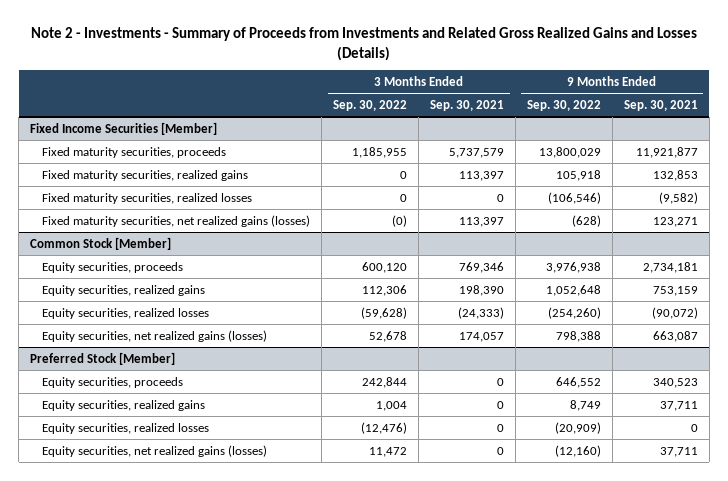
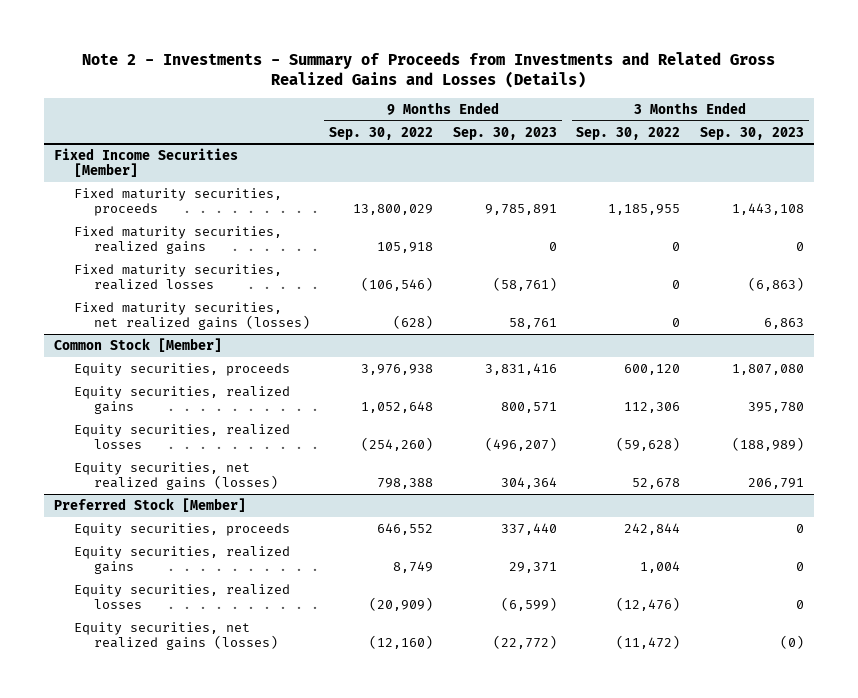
[430,100,505,112] Sep. 30, 2021 -> none
[623,100,698,112] Sep. 30, 2021 -> none
none -> [452,126,557,140] Sep. 30, 2023
none -> [700,126,805,140] Sep. 30, 2023
[392,214,408,227] (0) -> [672,318,681,328] 0
[369,446,408,457] 11,472 -> [616,635,681,650] (11,472)

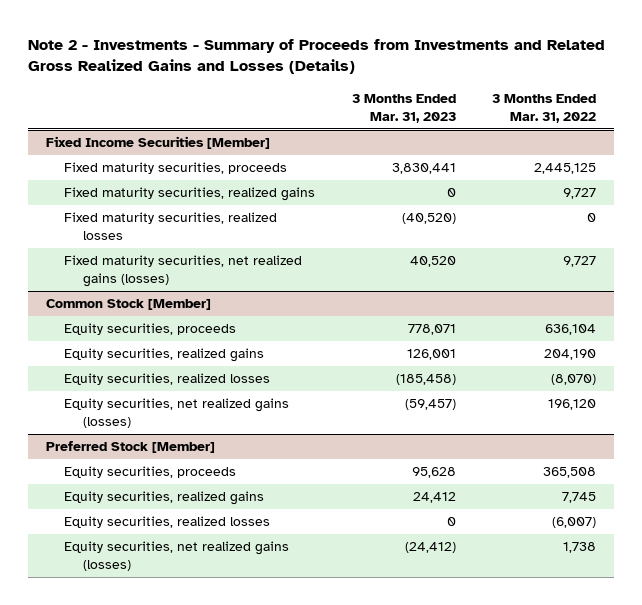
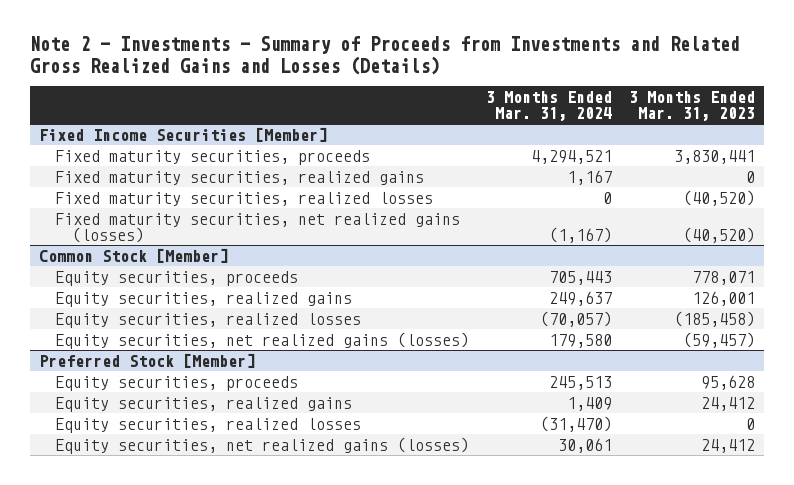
[491,93,596,123] 3 Months Ended Mar. 31, 2022 -> none
none -> [486,90,613,122] 3 Months Ended Mar. 31, 2024
[409,256,456,268] 40,520 -> [683,226,756,243] (40,520)
[404,542,456,554] (24,412) -> [701,438,756,453] 24,412

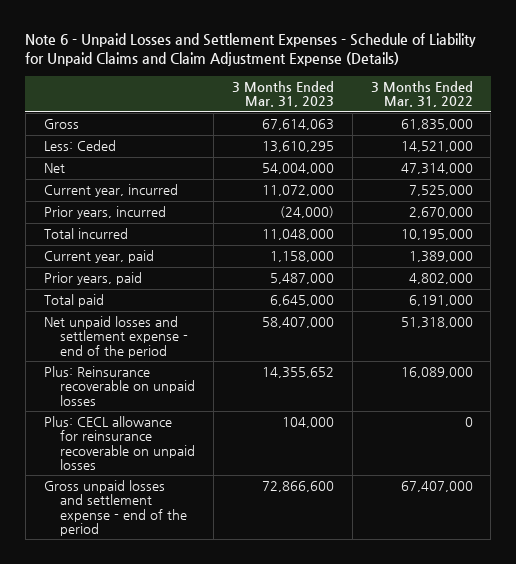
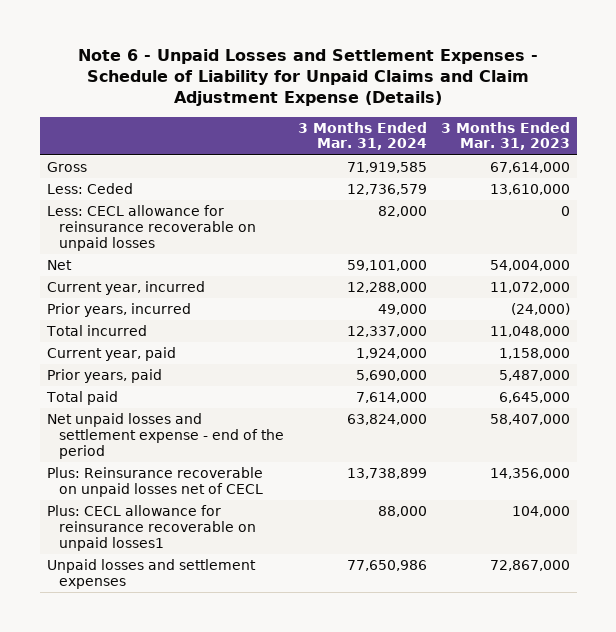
[370,80,473,108] 3 Months Ended Mar. 31, 2022 -> none
none -> [297,121,427,151] 3 Months Ended Mar. 31, 2024
[261,119,334,131] 67,614,063 -> [489,162,570,174] 67,614,000
[261,141,334,153] 13,610,295 -> [489,184,570,196] 13,610,000
none -> [46,205,256,251] Less: CECL allowance for reinsurance recoverable on unpaid losses
[43,366,196,406] Plus: Reinsurance recoverable on unpaid losses -> [46,467,263,497] Plus: Reinsurance recoverable on unpaid losses net of CECL
[261,367,334,379] 14,355,652 -> [489,468,570,480] 14,356,000
[43,416,196,470] Plus: CECL allowance for reinsurance recoverable on unpaid losses -> [46,505,256,551] Plus: CECL allowance for reinsurance recoverable on unpaid losses1
[43,480,188,536] Gross unpaid losses and settlement expense - end of the period -> [46,559,256,589] Unpaid losses and settlement expenses
[261,481,334,493] 72,866,600 -> [489,560,570,572] 72,867,000

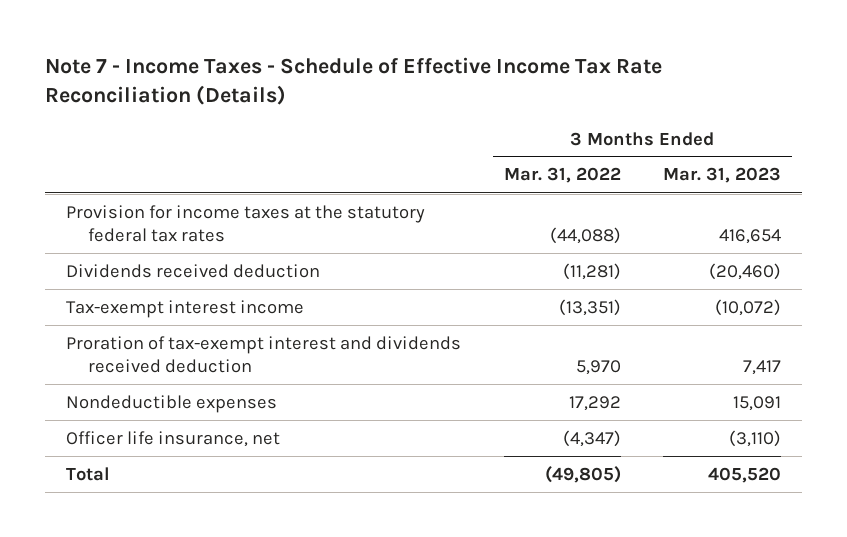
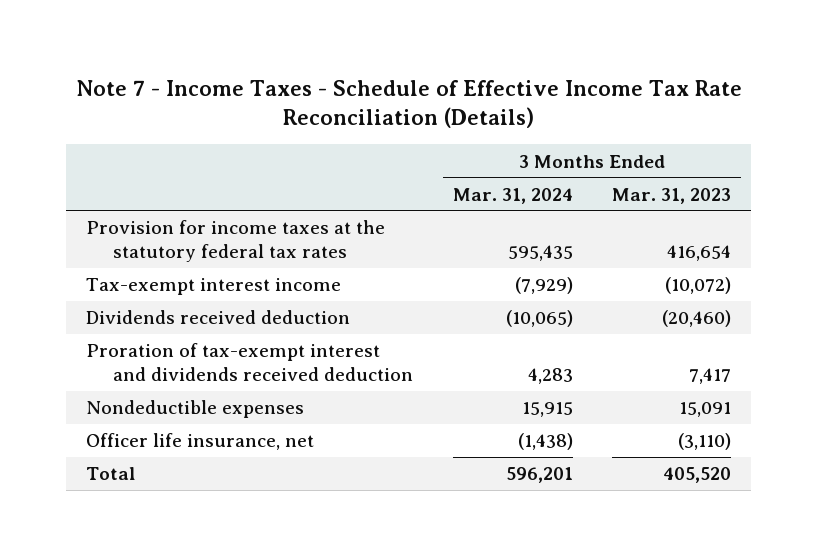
[503,167,621,184] Mar. 31, 2022 -> none
none -> [452,187,573,204] Mar. 31, 2024
[66,263,321,278] Dividends received deduction -> [85,310,350,325] Dividends received deduction

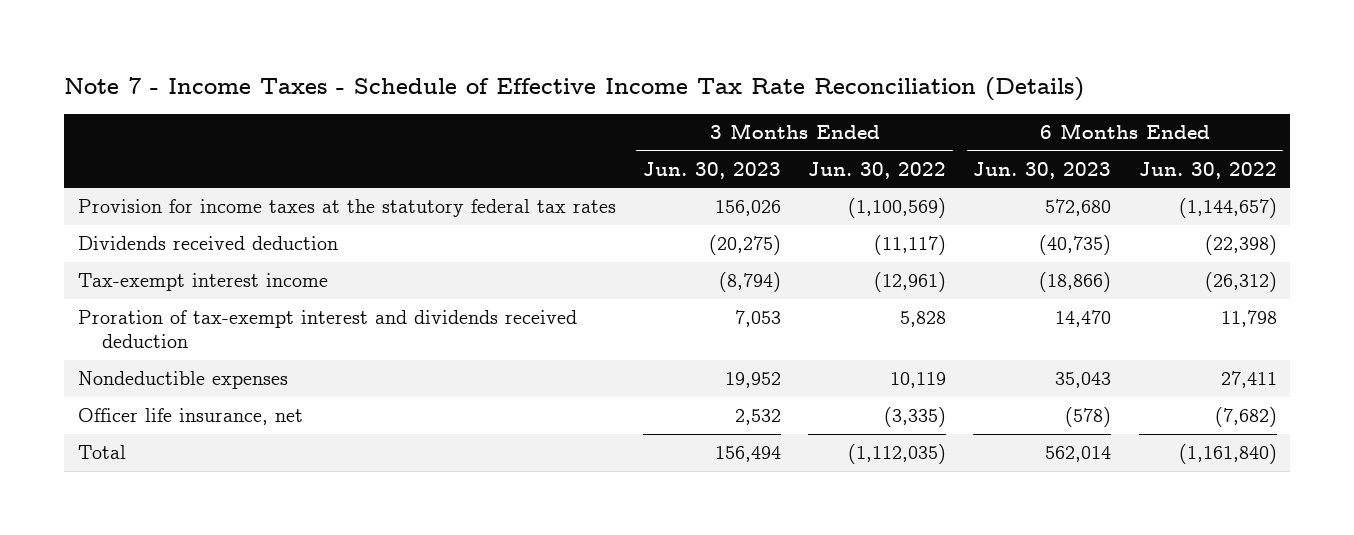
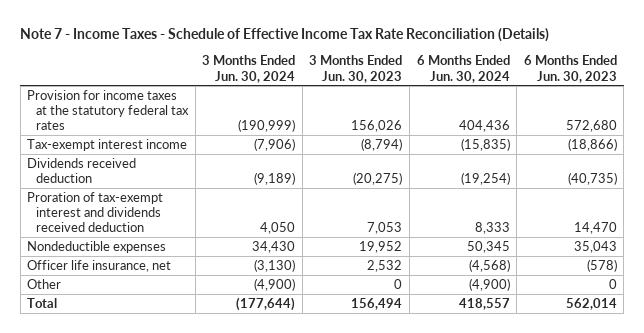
[808,161,947,179] Jun. 30, 2022 -> none
[1138,161,1277,179] Jun. 30, 2022 -> none
none -> [202,55,296,83] 3 Months Ended Jun. 30, 2024
none -> [416,55,510,83] 6 Months Ended Jun. 30, 2024
[77,236,338,251] Dividends received deduction -> [27,157,137,183] Dividends received deduction
none -> [27,278,62,289] Other

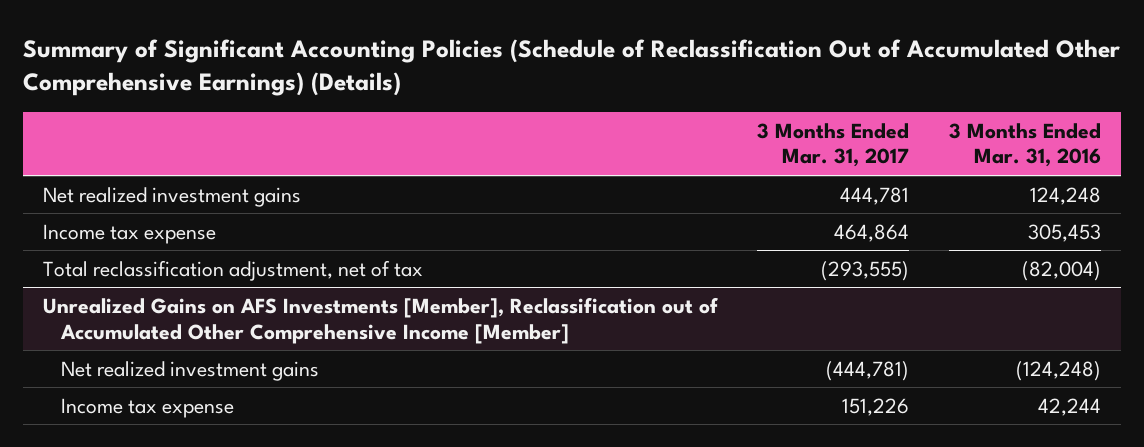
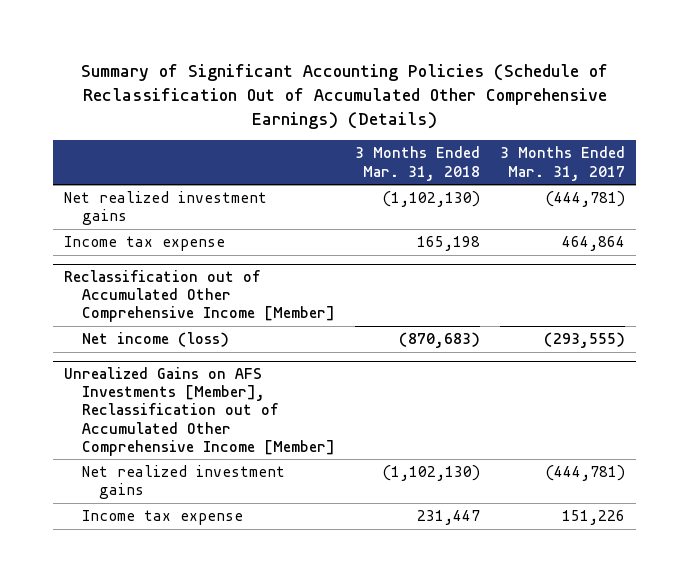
[948,122,1101,168] 3 Months Ended Mar. 31, 2016 -> none
none -> [354,146,480,181] 3 Months Ended Mar. 31, 2018
[840,186,910,205] 444,781 -> [545,191,626,208] (444,781)
none -> [63,270,335,323] Reclassification out of Accumulated Other Comprehensive Income [Member]
[43,259,424,281] Total reclassification adjustment, net of tax -> [81,332,229,348] Net income (loss)

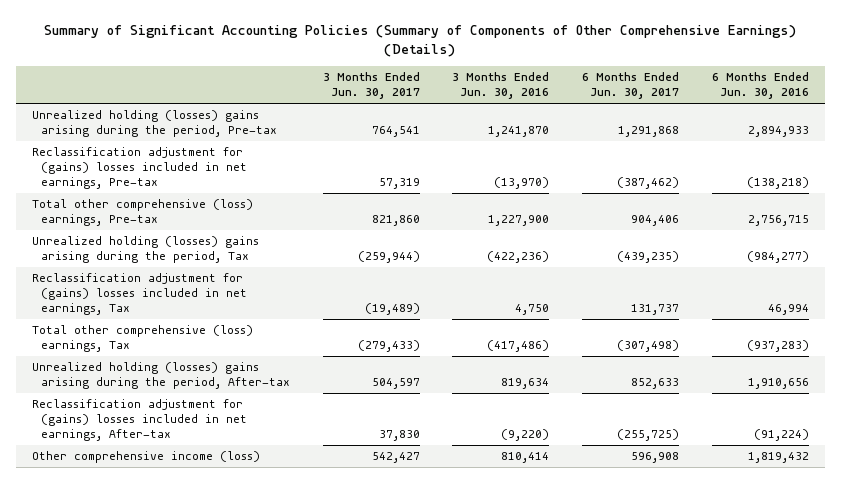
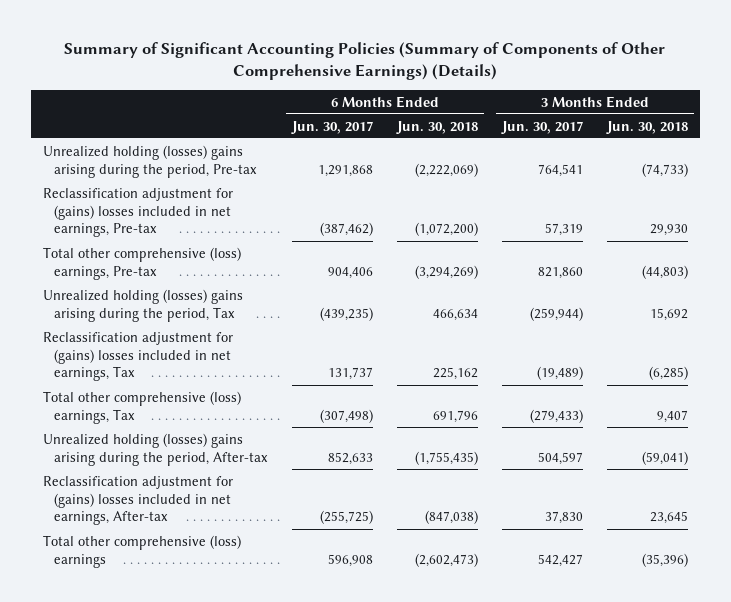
[452,72,550,100] 3 Months Ended Jun. 30, 2016 -> none
[711,72,809,100] 6 Months Ended Jun. 30, 2016 -> none
none -> [395,120,478,134] Jun. 30, 2018
none -> [605,120,688,134] Jun. 30, 2018
[32,451,261,464] Other comprehensive income (loss) -> [43,534,242,568] Total other comprehensive (loss) earnings

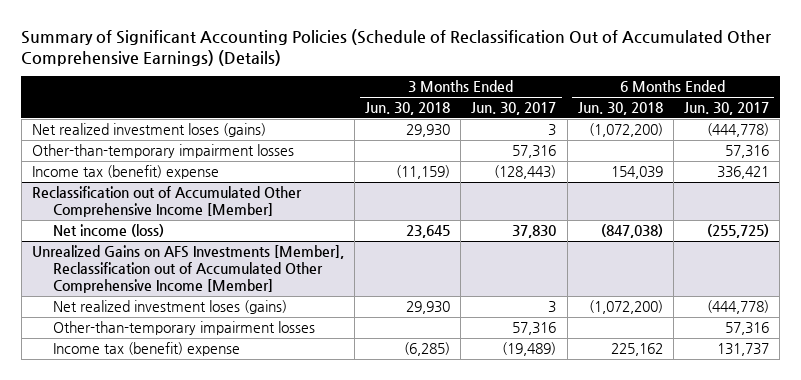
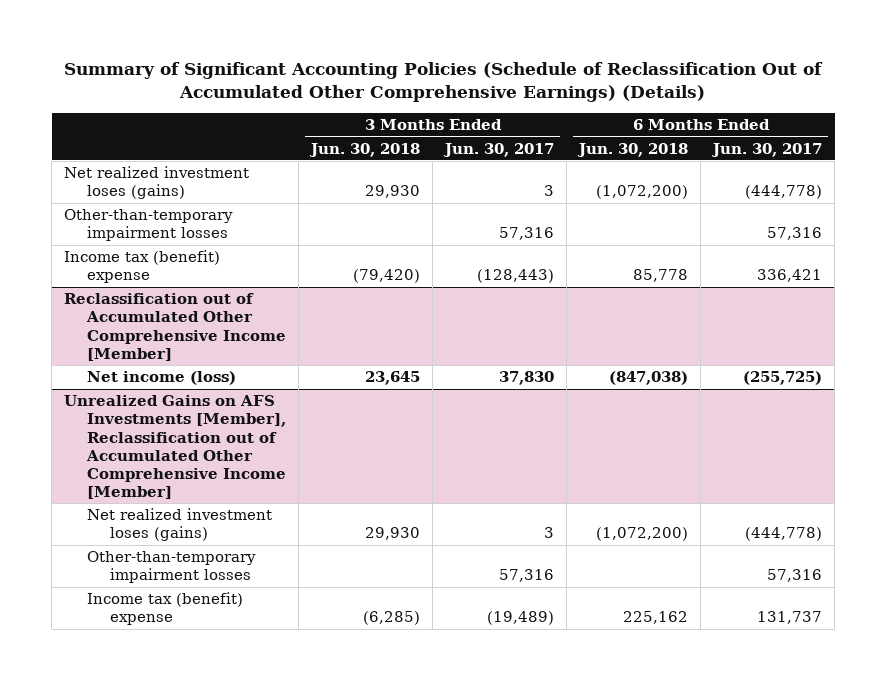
[396,165,451,180] (11,159) -> [353,269,421,284] (79,420)
[610,166,663,180] 154,039 -> [633,269,689,283] 85,778

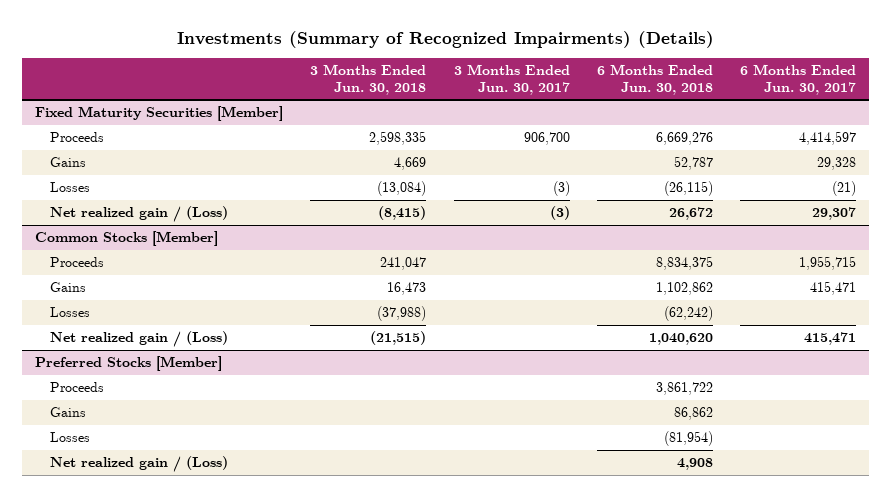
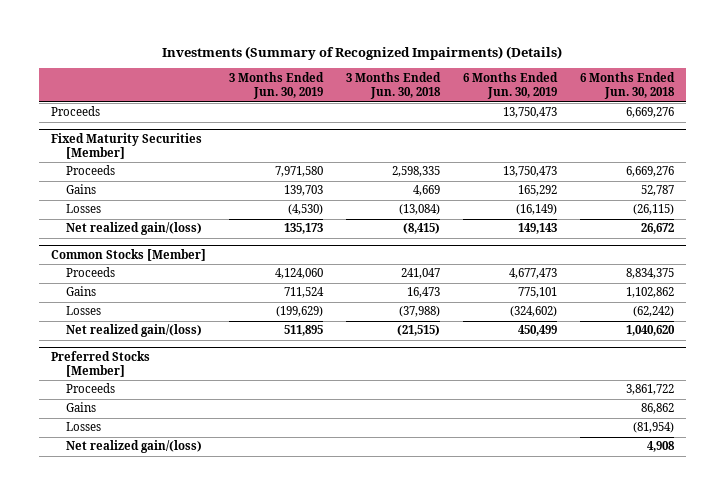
[453,64,570,95] 3 Months Ended Jun. 30, 2017 -> none
[739,64,856,95] 6 Months Ended Jun. 30, 2017 -> none
none -> [228,71,324,100] 3 Months Ended Jun. 30, 2019
none -> [463,71,559,100] 6 Months Ended Jun. 30, 2019
none -> [50,106,100,117] Proceeds
[49,206,228,223] Net realized gain / (Loss) -> [66,222,203,236] Net realized gain/(loss)
[49,331,228,348] Net realized gain / (Loss) -> [66,324,203,338] Net realized gain/(loss)
[49,456,228,473] Net realized gain / (Loss) -> [66,440,203,454] Net realized gain/(loss)

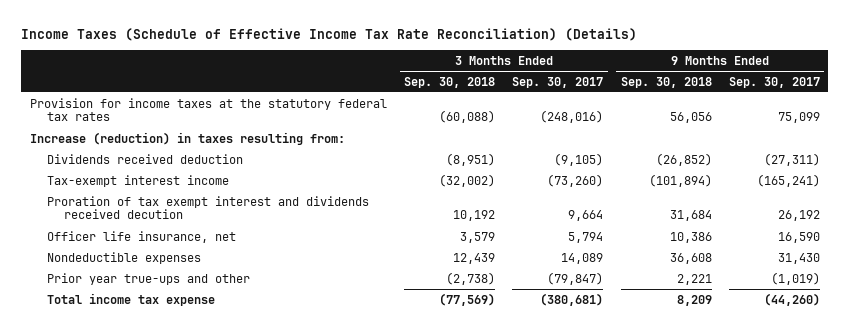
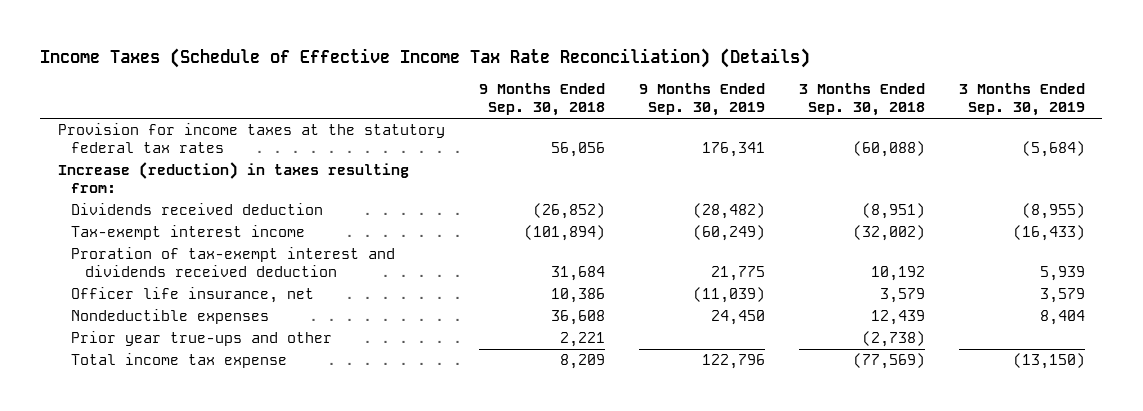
[512,76,604,88] Sep. 30, 2017 -> none
[728,76,820,88] Sep. 30, 2017 -> none
none -> [638,83,765,117] 9 Months Ended Sep. 30, 2019
none -> [959,83,1086,117] 3 Months Ended Sep. 30, 2019
[46,195,369,220] Proration of tax exempt interest and dividends received decution -> [71,247,396,278] Proration of tax-exempt interest and dividends received deduction

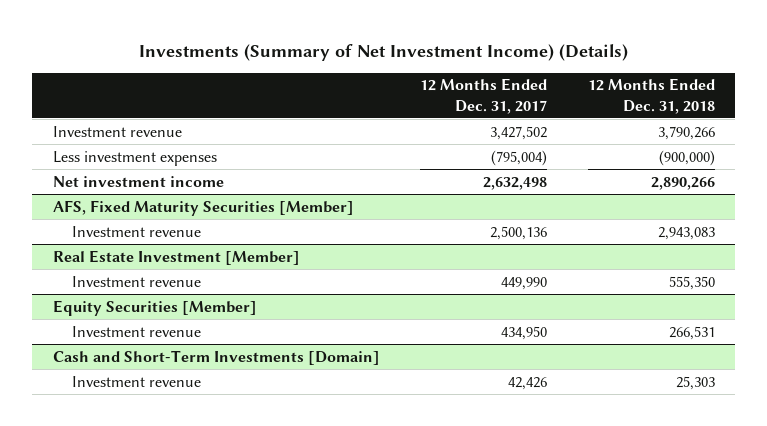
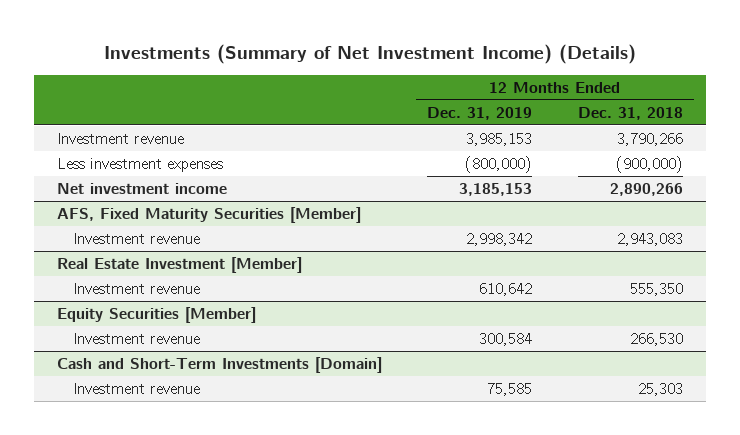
[420,78,548,114] 12 Months Ended Dec. 31, 2017 -> none
none -> [427,106,533,120] Dec. 31, 2019
[668,325,715,340] 266,531 -> [630,332,684,346] 266,530

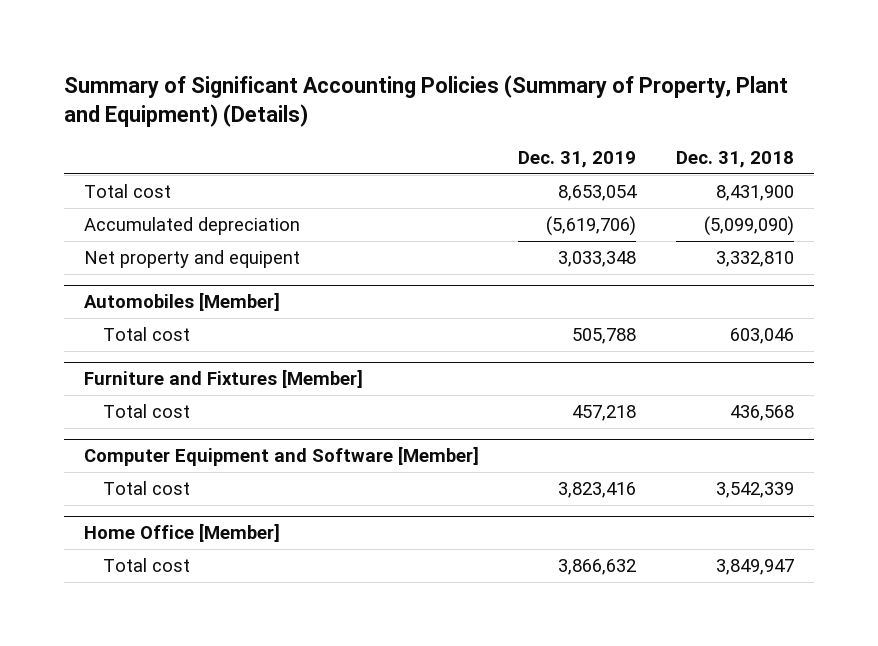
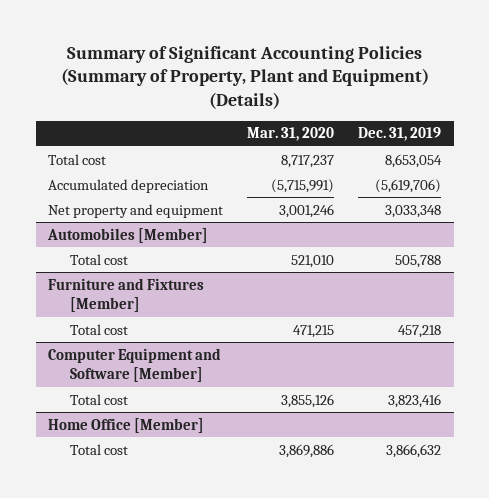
[676,150,795,168] Dec. 31, 2018 -> none
none -> [247,127,335,142] Mar. 31, 2020
[83,250,300,269] Net property and equipent -> [47,203,223,218] Net property and equipment

